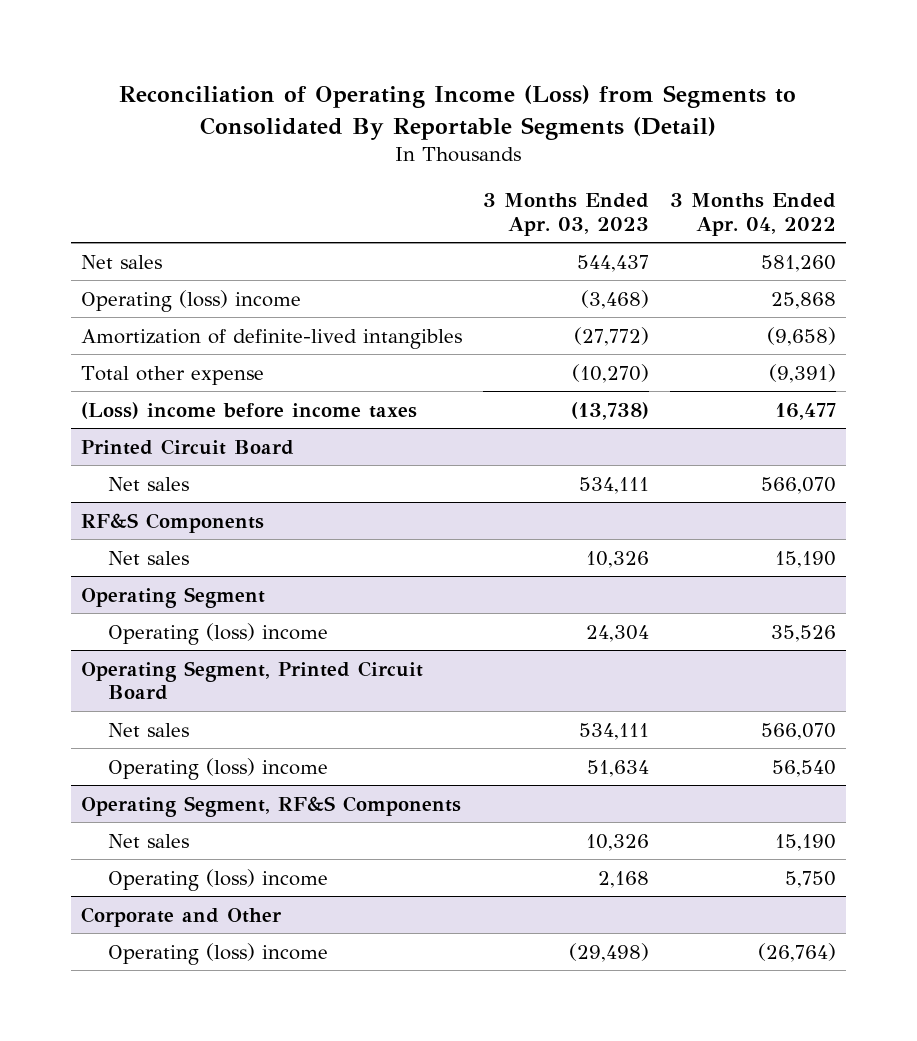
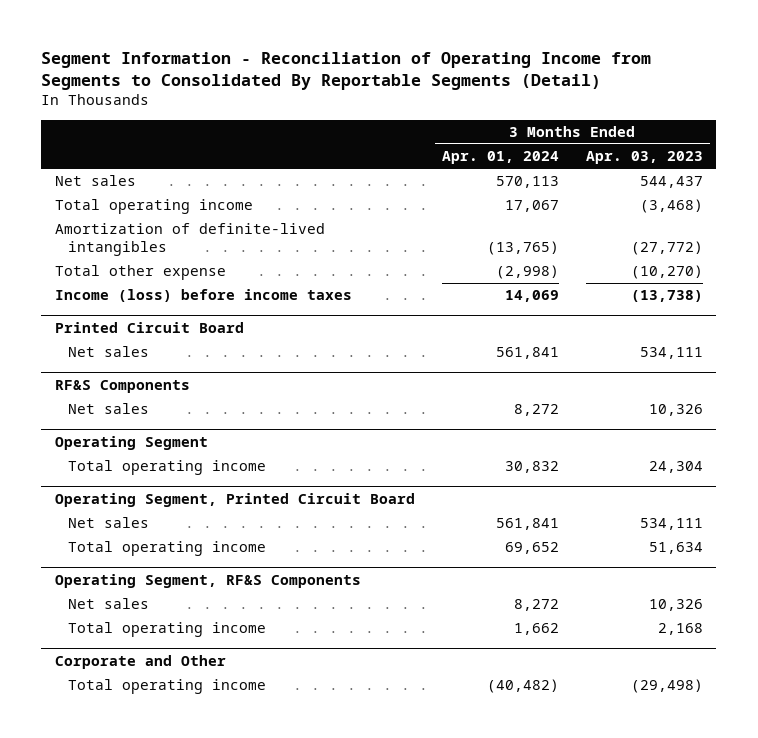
[119,85,797,140] Reconciliation of Operating Income (Loss) from Segments to Consolidated By Reportable Segments (Detail) -> [41,51,652,91] Segment Information - Reconciliation of Operating Income from Segments to Consolidated By Reportable Segments (Detail)
[669,193,836,236] 3 Months Ended Apr. 04, 2022 -> none
none -> [441,151,559,165] Apr. 01, 2024
[81,289,302,312] Operating (loss) income -> [54,199,253,215] Total operating income
[81,401,418,419] (Loss) income before income taxes -> [54,289,352,303] Income (loss) before income taxes
[107,622,328,645] Operating (loss) income -> [67,460,266,476] Total operating income
[107,757,328,780] Operating (loss) income -> [67,541,266,557] Total operating income
[107,868,328,891] Operating (loss) income -> [67,622,266,638] Total operating income
[107,942,328,965] Operating (loss) income -> [67,679,266,695] Total operating income

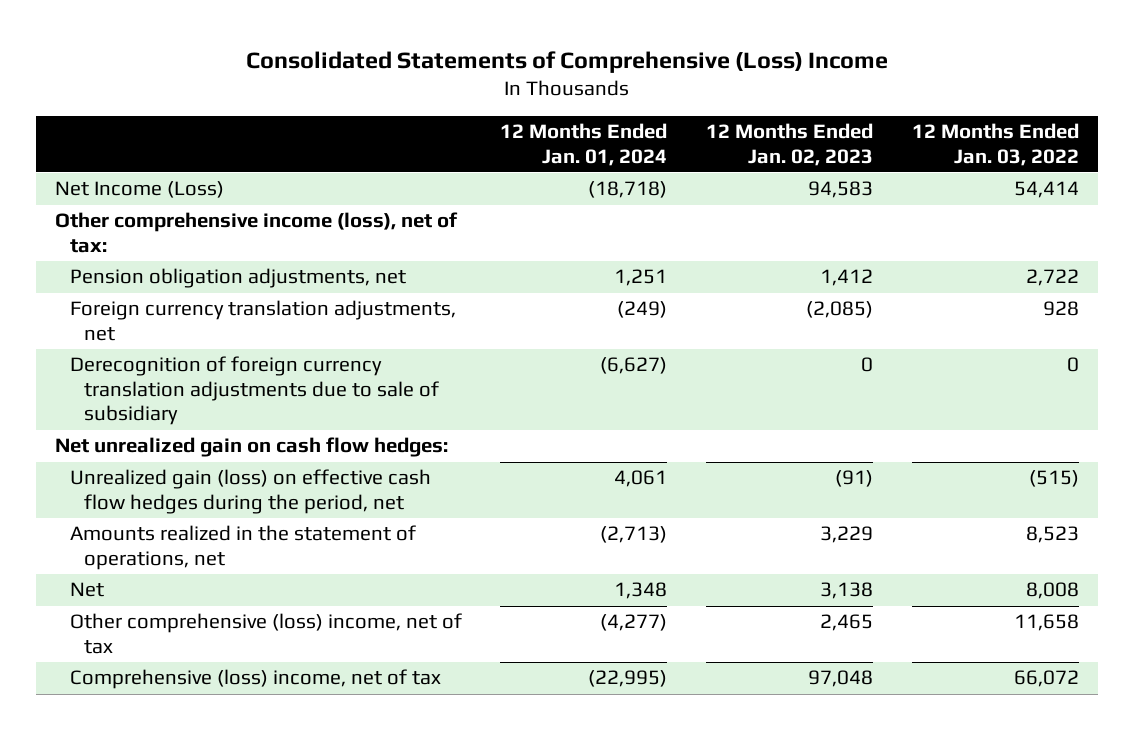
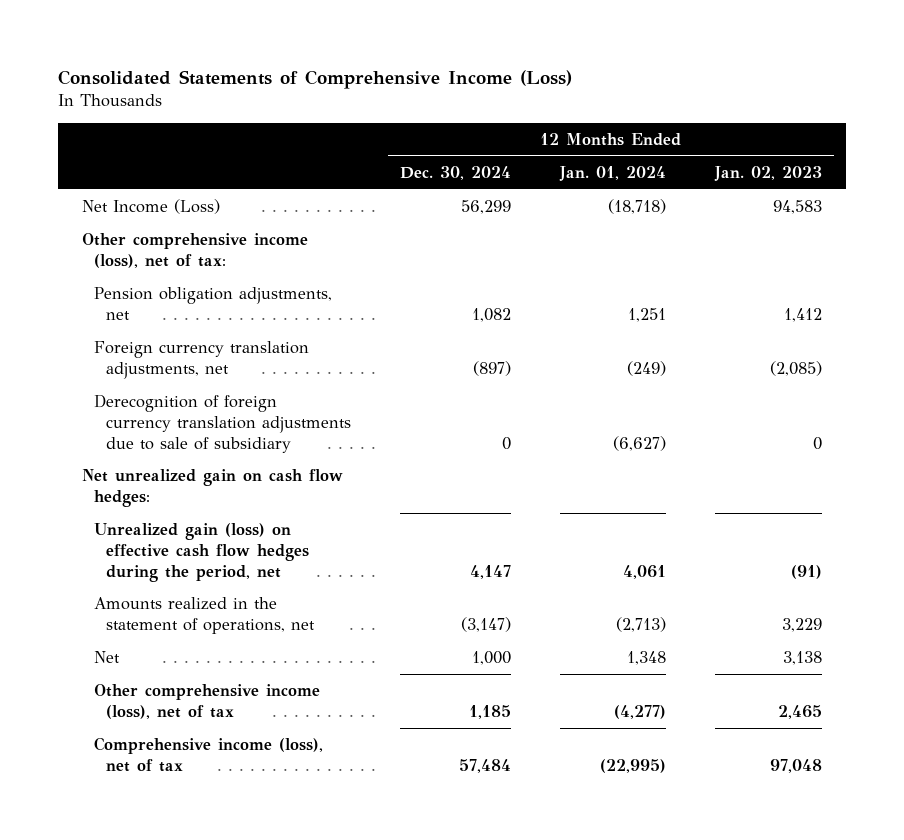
[245,50,888,73] Consolidated Statements of Comprehensive (Loss) Income -> [57,69,572,89] Consolidated Statements of Comprehensive Income (Loss)
[911,123,1079,166] 12 Months Ended Jan. 03, 2022 -> none
none -> [400,166,512,181] Dec. 30, 2024
[69,613,462,654] Other comprehensive (loss) income, net of tax -> [94,684,321,719] Other comprehensive income (loss), net of tax
[69,669,441,690] Comprehensive (loss) income, net of tax -> [94,737,324,772] Comprehensive income (loss), net of tax

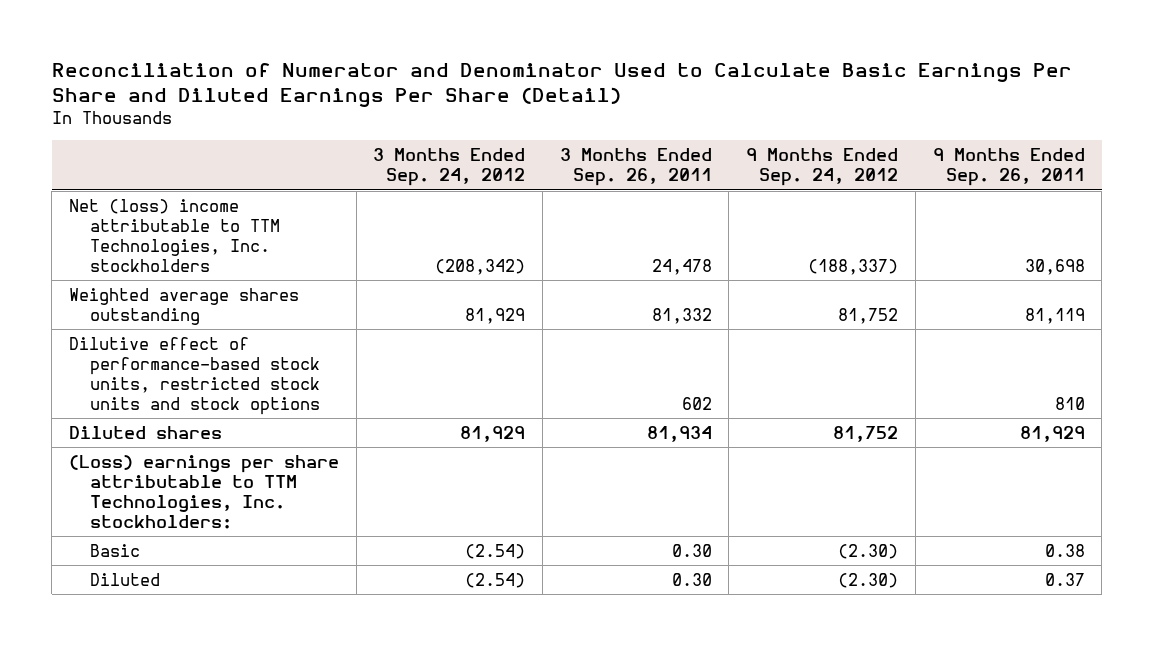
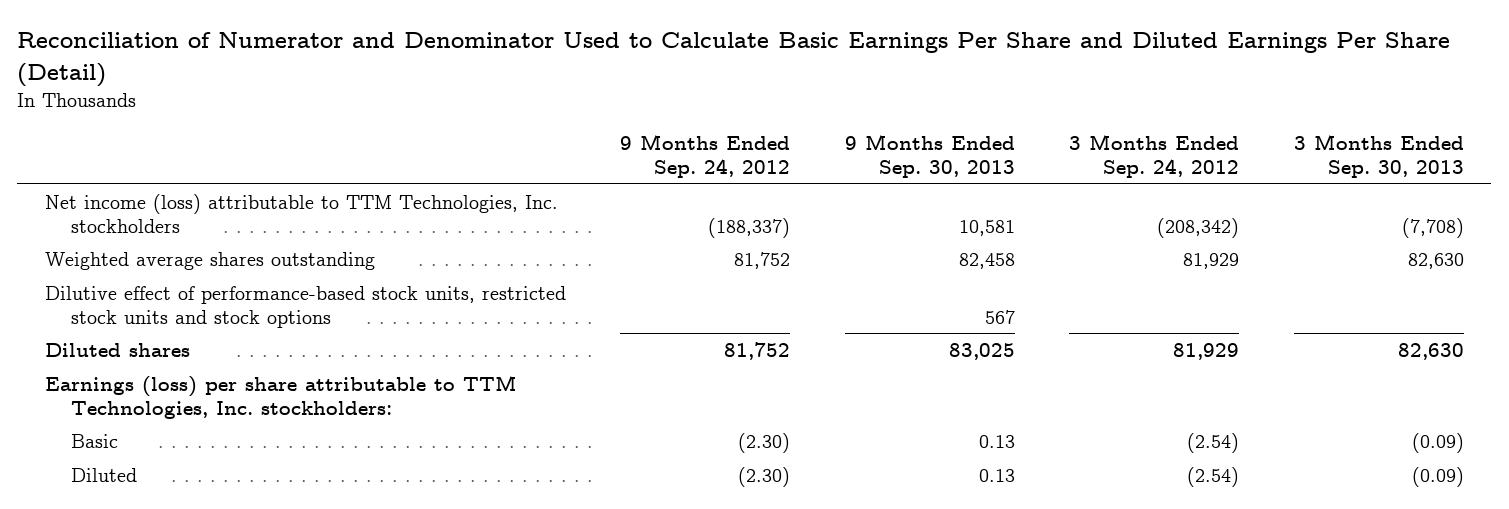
[559,148,712,187] 3 Months Ended Sep. 26, 2011 -> none
[932,148,1085,187] 9 Months Ended Sep. 26, 2011 -> none
none -> [844,134,1015,179] 9 Months Ended Sep. 30, 2013
none -> [1294,134,1465,179] 3 Months Ended Sep. 30, 2013
[68,198,280,273] Net (loss) income attributable to TTM Technologies, Inc. stockholders -> [44,193,558,233] Net income (loss) attributable to TTM Technologies, Inc. stockholders
[68,454,339,530] (Loss) earnings per share attributable to TTM Technologies, Inc. stockholders: -> [44,374,517,419] Earnings (loss) per share attributable to TTM Technologies, Inc. stockholders:

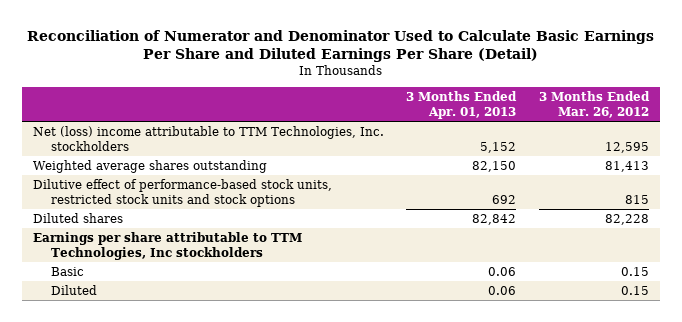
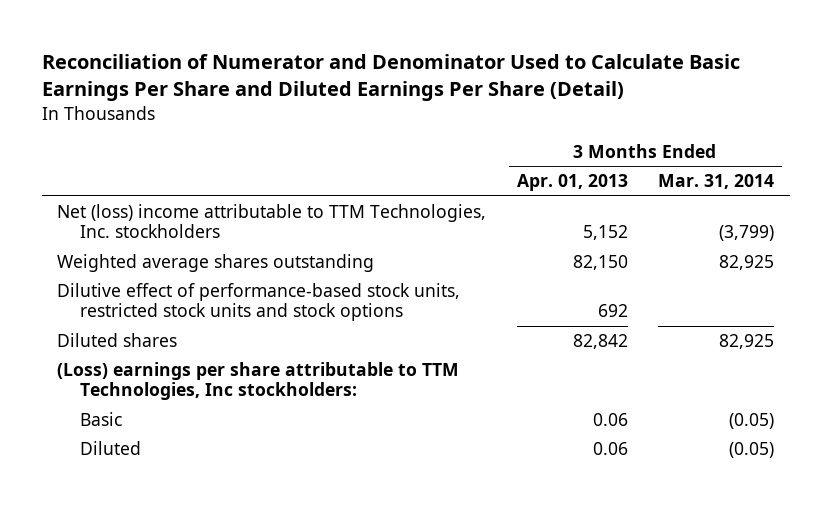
[538,91,650,119] 3 Months Ended Mar. 26, 2012 -> none
none -> [658,174,775,190] Mar. 31, 2014
[33,232,303,260] Earnings per share attributable to TTM Technologies, Inc stockholders -> [57,361,460,401] (Loss) earnings per share attributable to TTM Technologies, Inc stockholders:

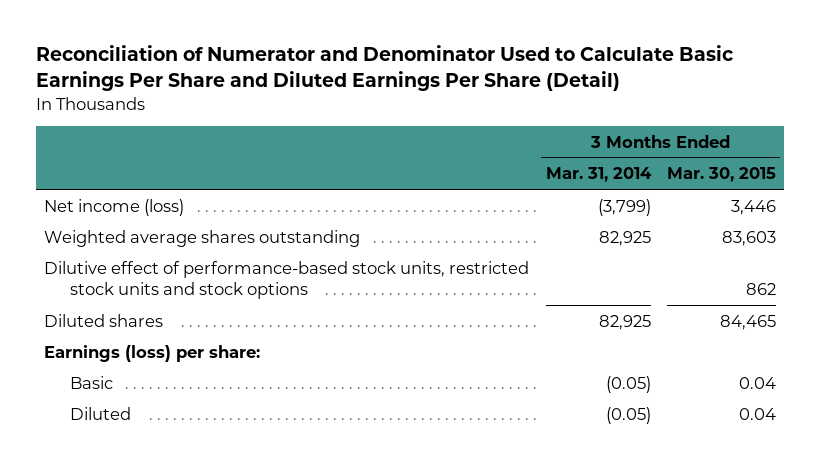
[516,174,628,192] Apr. 01, 2013 -> none
none -> [667,167,777,183] Mar. 30, 2015
[57,203,487,239] Net (loss) income attributable to TTM Technologies, Inc. stockholders -> [43,198,184,216] Net income (loss)
[57,361,460,401] (Loss) earnings per share attributable to TTM Technologies, Inc stockholders: -> [43,344,260,362] Earnings (loss) per share:

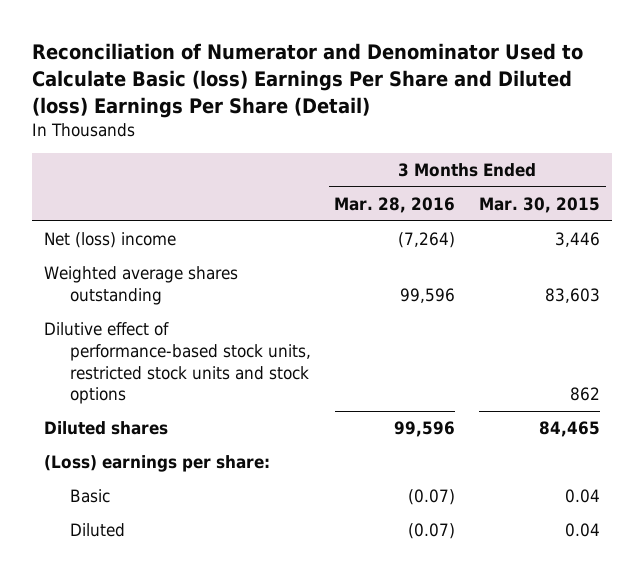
[35,45,733,92] Reconciliation of Numerator and Denominator Used to Calculate Basic Earnings Per Share and Diluted Earnings Per Share (Detail) -> [32,43,584,118] Reconciliation of Numerator and Denominator Used to Calculate Basic (loss) Earnings Per Share and Diluted (loss) Earnings Per Share (Detail)
[545,167,652,183] Mar. 31, 2014 -> none
none -> [334,197,456,214] Mar. 28, 2016
[43,198,184,216] Net income (loss) -> [44,232,177,249] Net (loss) income
[43,344,260,362] Earnings (loss) per share: -> [44,455,271,473] (Loss) earnings per share:

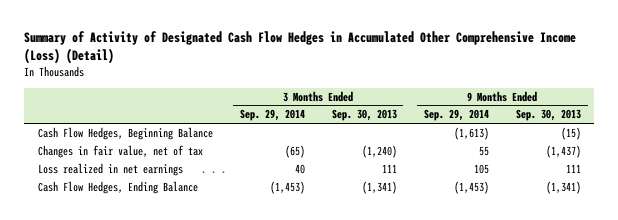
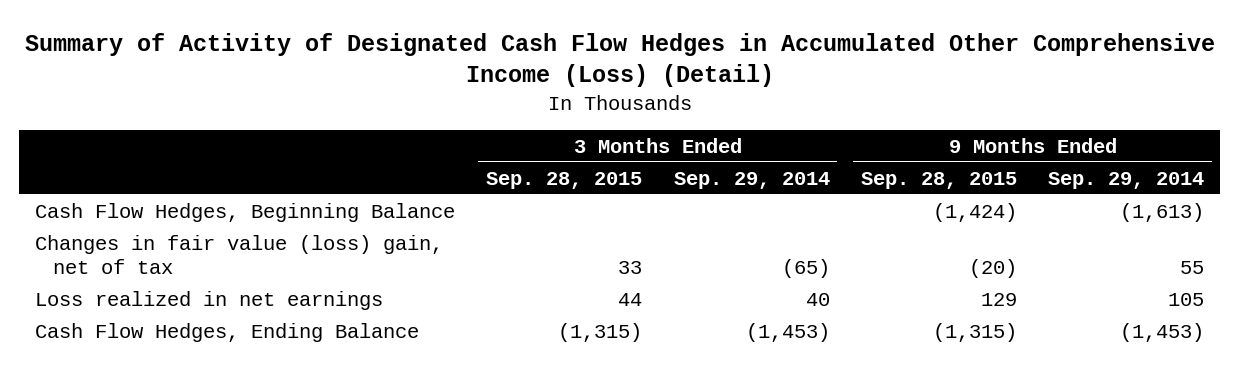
[331,109,397,122] Sep. 30, 2013 -> none
[515,109,581,122] Sep. 30, 2013 -> none
none -> [486,171,643,189] Sep. 28, 2015
none -> [861,171,1018,189] Sep. 28, 2015
[37,144,203,158] Changes in fair value, net of tax -> [34,234,443,274] Changes in fair value (loss) gain, net of tax

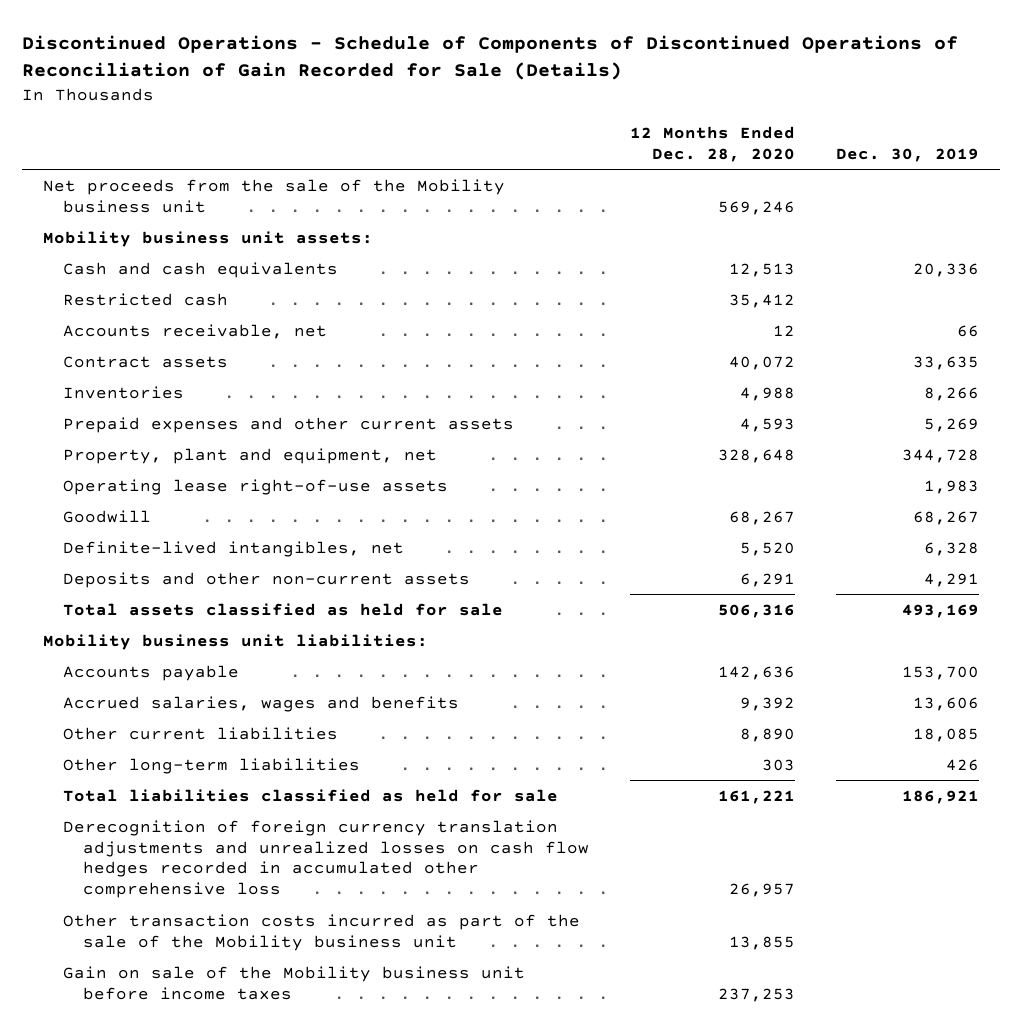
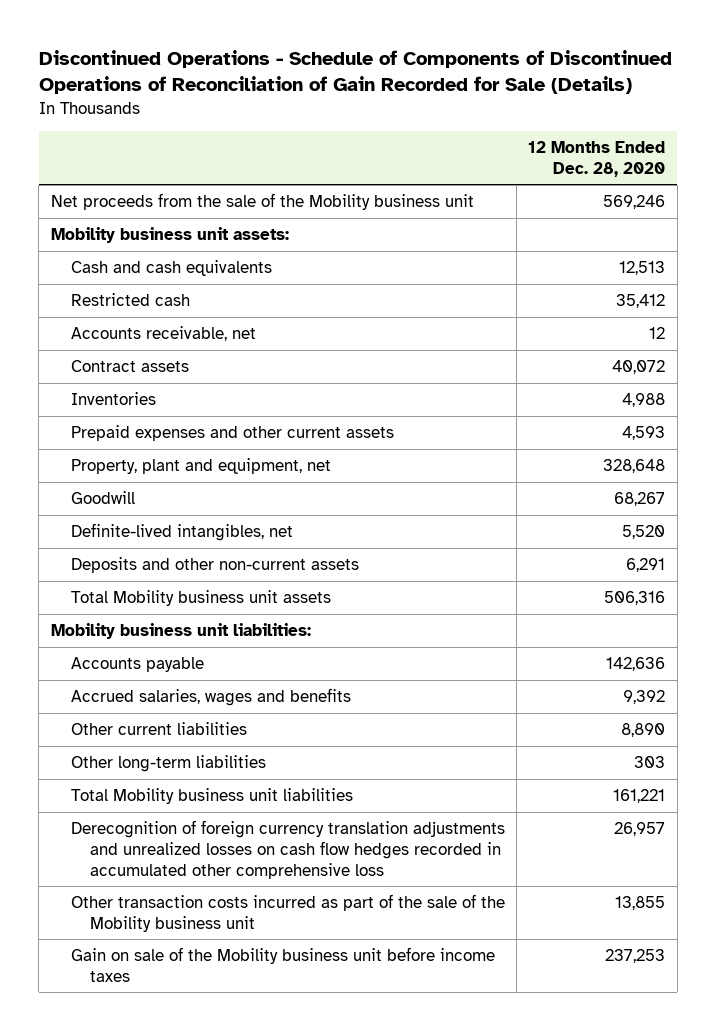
[836,147,980,162] Dec. 30, 2019 -> none
[62,478,448,495] Operating lease right-of-use assets -> none
[62,602,503,616] Total assets classified as held for sale -> [70,590,331,607] Total Mobility business unit assets
[62,788,558,802] Total liabilities classified as held for sale -> [70,788,353,805] Total Mobility business unit liabilities

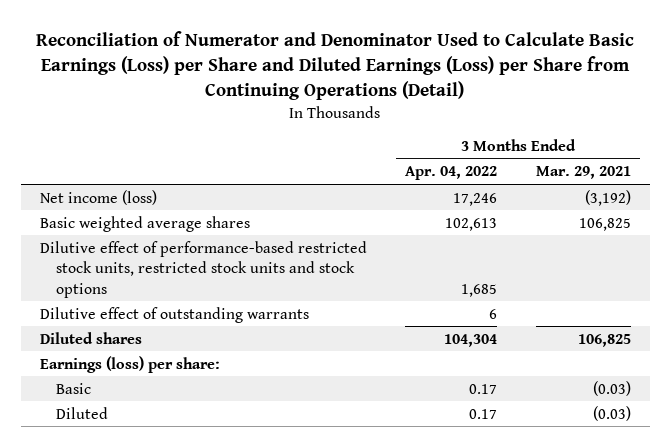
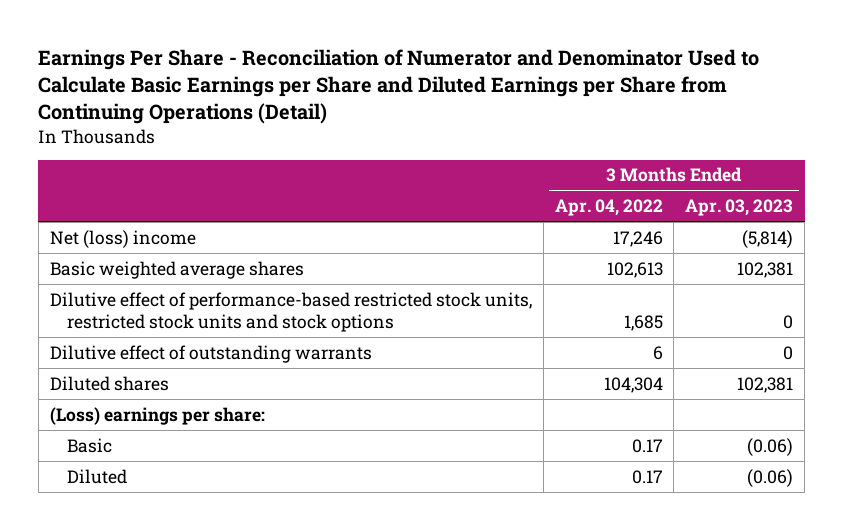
[36,30,635,100] Reconciliation of Numerator and Denominator Used to Calculate Basic Earnings (Loss) per Share and Diluted Earnings (Loss) per Share from Continuing Operations (Detail) -> [38,49,760,125] Earnings Per Share - Reconciliation of Numerator and Denominator Used to Calculate Basic Earnings per Share and Diluted Earnings per Share from Continuing Operations (Detail)
[535,166,631,180] Mar. 29, 2021 -> none
none -> [685,199,794,217] Apr. 03, 2023
[39,189,157,205] Net income (loss) -> [49,229,196,248] Net (loss) income
[39,355,220,373] Earnings (loss) per share: -> [49,406,265,425] (Loss) earnings per share:

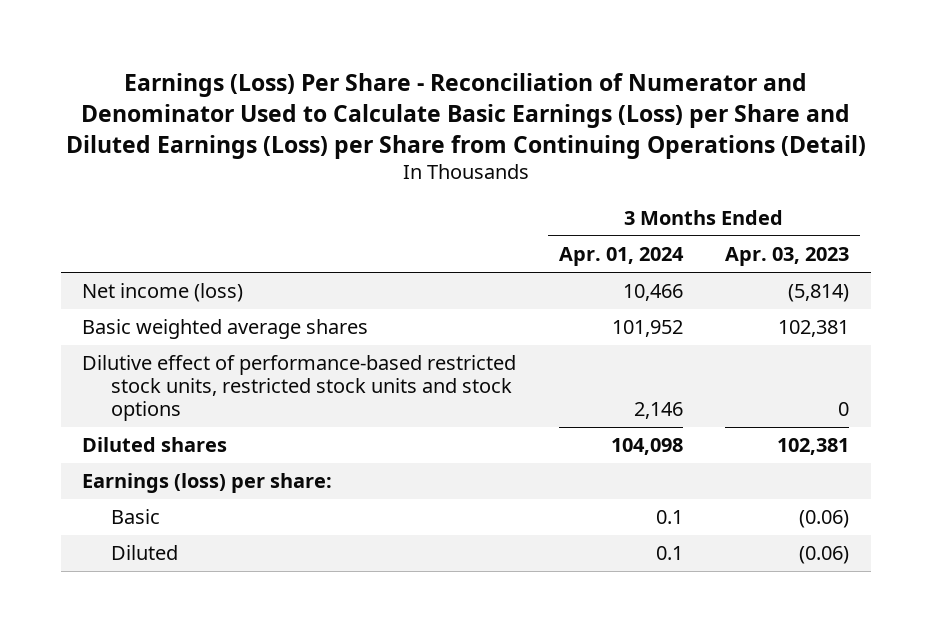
[38,49,760,125] Earnings Per Share - Reconciliation of Numerator and Denominator Used to Calculate Basic Earnings per Share and Diluted Earnings per Share from Continuing Operations (Detail) -> [65,73,866,159] Earnings (Loss) Per Share - Reconciliation of Numerator and Denominator Used to Calculate Basic Earnings (Loss) per Share and Diluted Earnings (Loss) per Share from Continuing Operations (Detail)
[554,199,663,217] Apr. 04, 2022 -> none
none -> [558,246,684,266] Apr. 01, 2024
[49,229,196,248] Net (loss) income -> [81,283,243,303] Net income (loss)
[49,344,372,363] Dilutive effect of outstanding warrants -> none
[49,406,265,425] (Loss) earnings per share: -> [81,473,332,494] Earnings (loss) per share:

